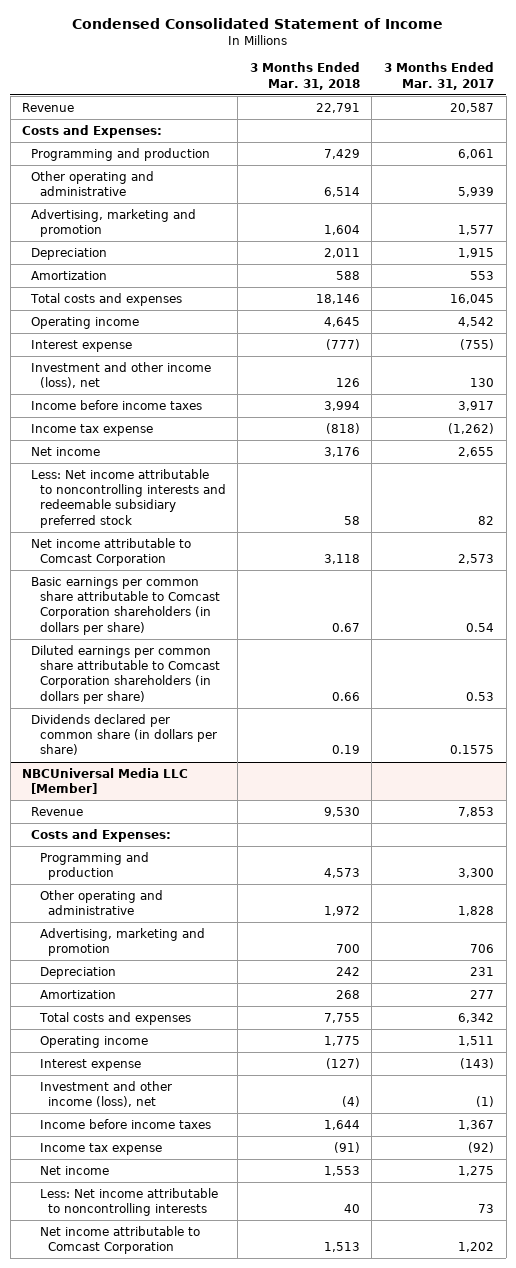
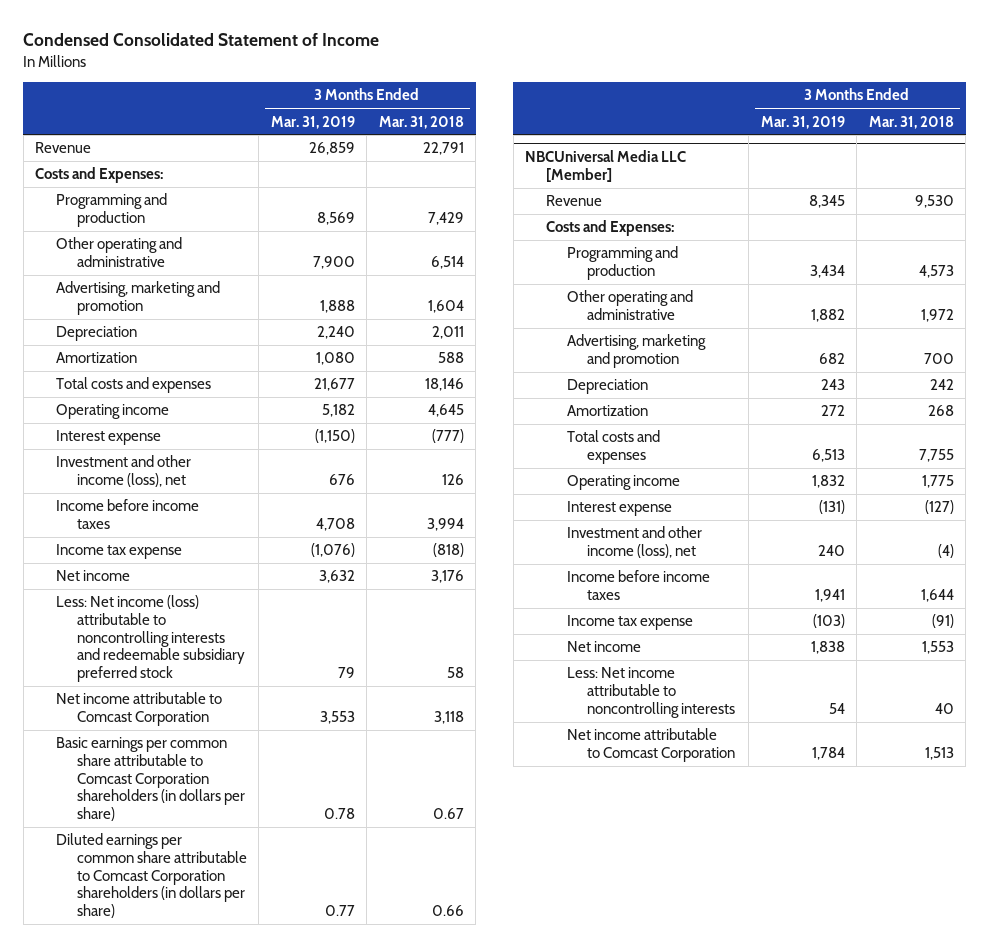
[384,62,495,90] 3 Months Ended Mar. 31, 2017 -> none
none -> [270,115,355,129] Mar. 31, 2019
[30,468,226,528] Less: Net income attributable to noncontrolling interests and redeemable subsidiary preferred stock -> [55,595,245,682] Less: Net income (loss) attributable to noncontrolling interests and redeemable subsidiary preferred stock
[30,713,217,756] Dividends declared per common share (in dollars per share) -> none

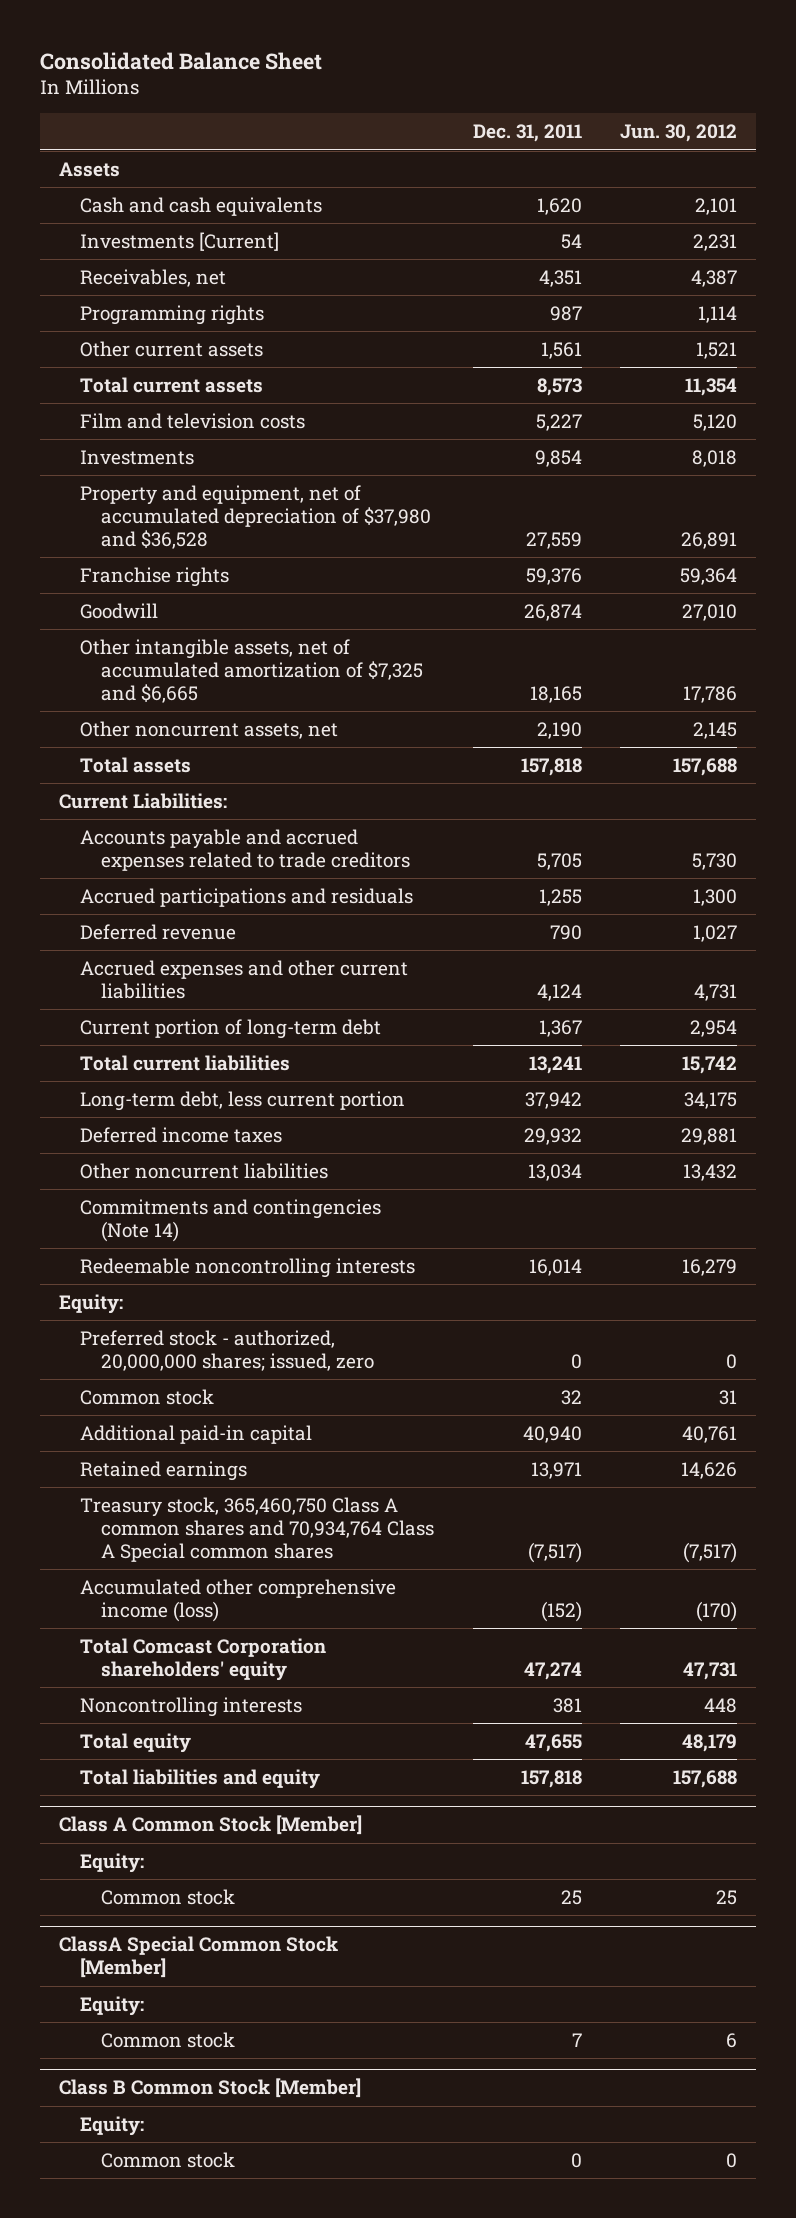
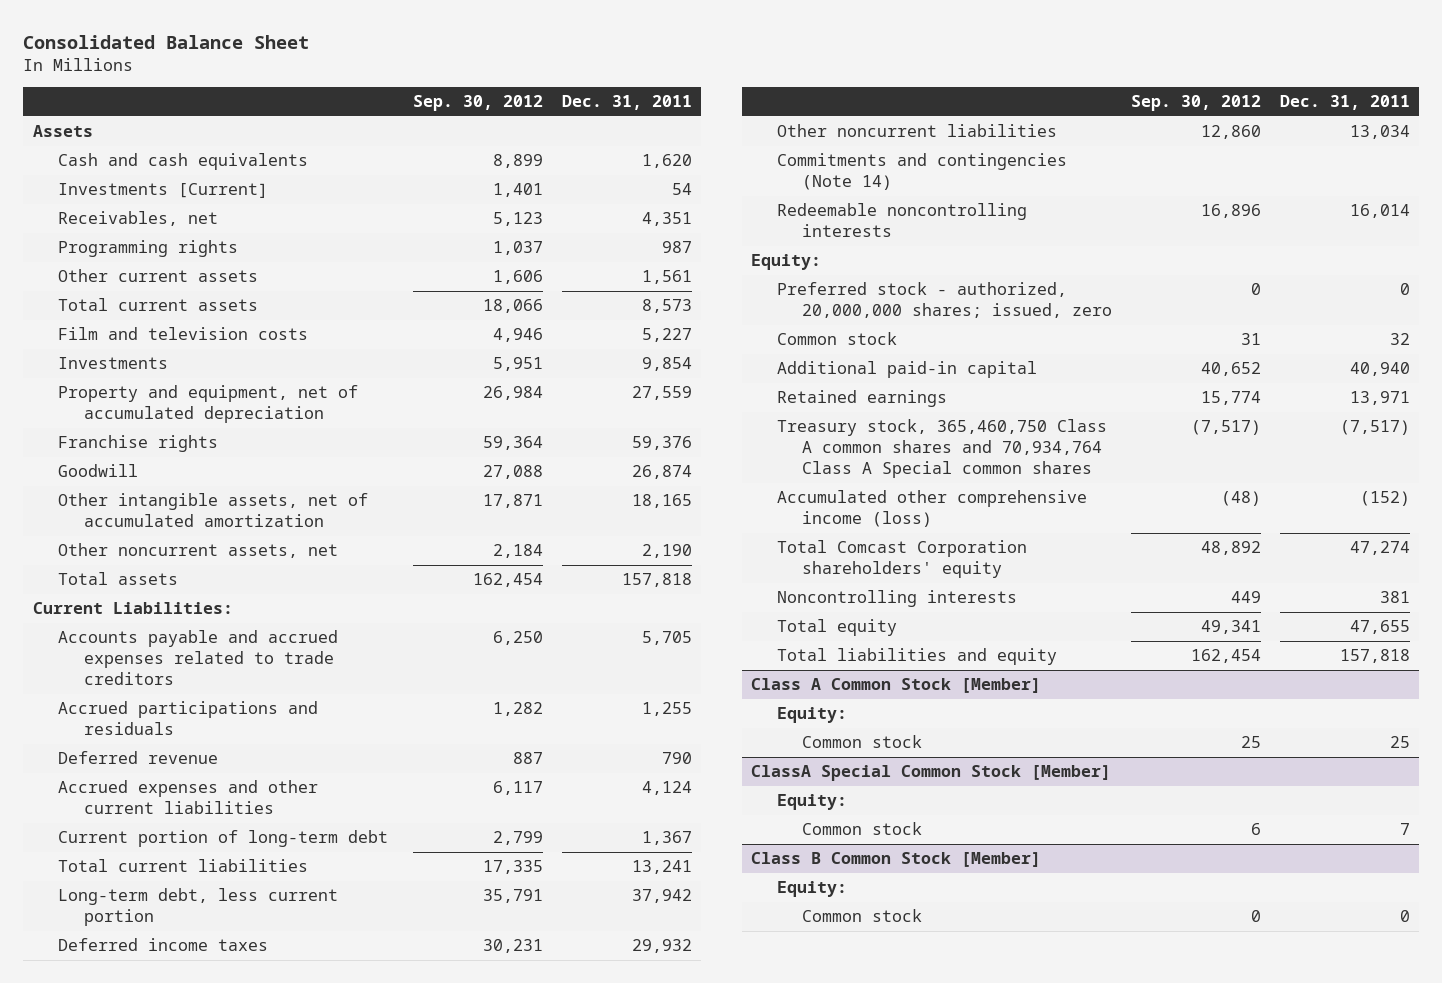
[620,124,738,143] Jun. 30, 2012 -> none
none -> [412,95,543,112] Sep. 30, 2012
[79,485,431,549] Property and equipment, net of accumulated depreciation of $37,980 and $36,528 -> [58,385,359,424] Property and equipment, net of accumulated depreciation
[79,639,423,703] Other intangible assets, net of accumulated amortization of $7,325 and $6,665 -> [58,493,369,528] Other intangible assets, net of accumulated amortization

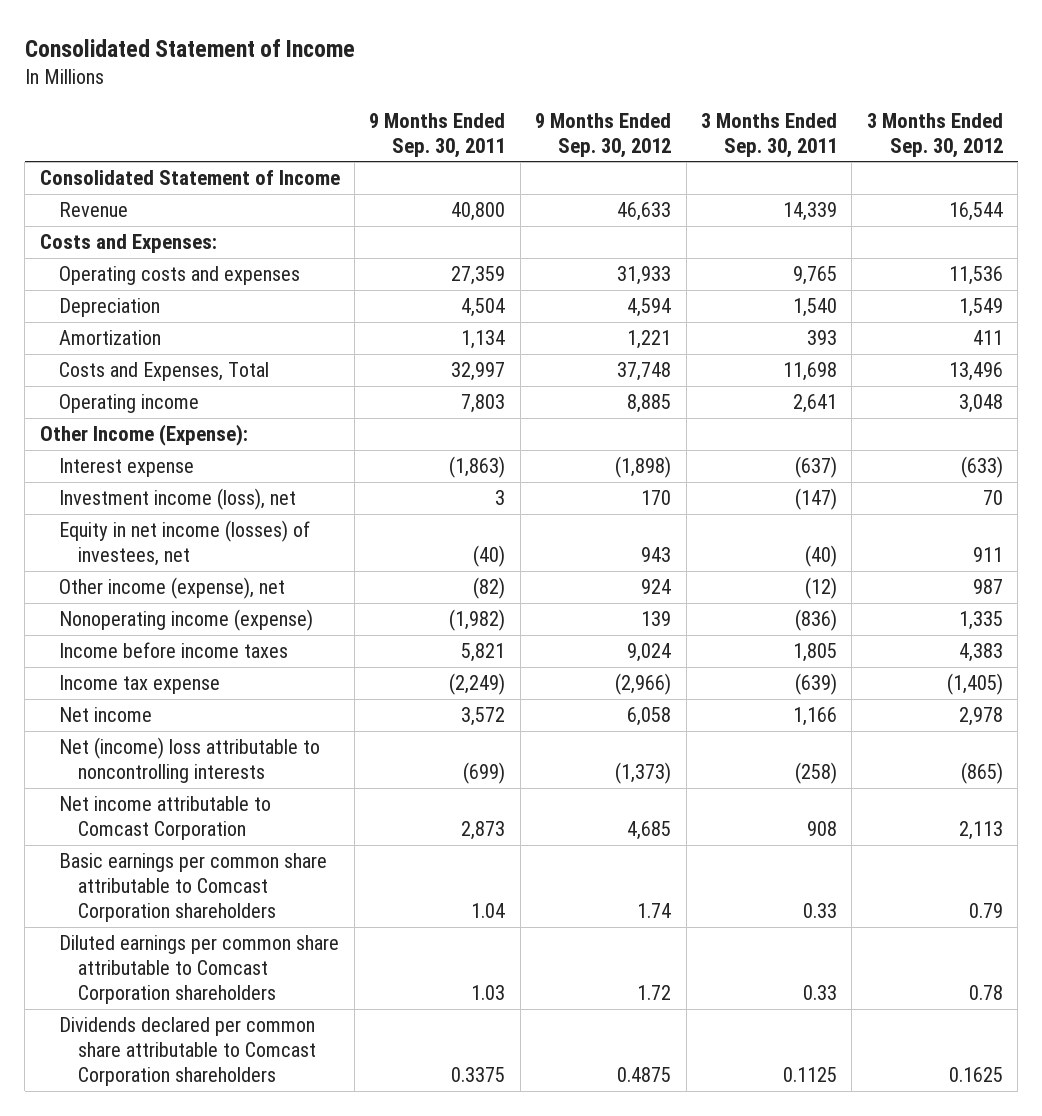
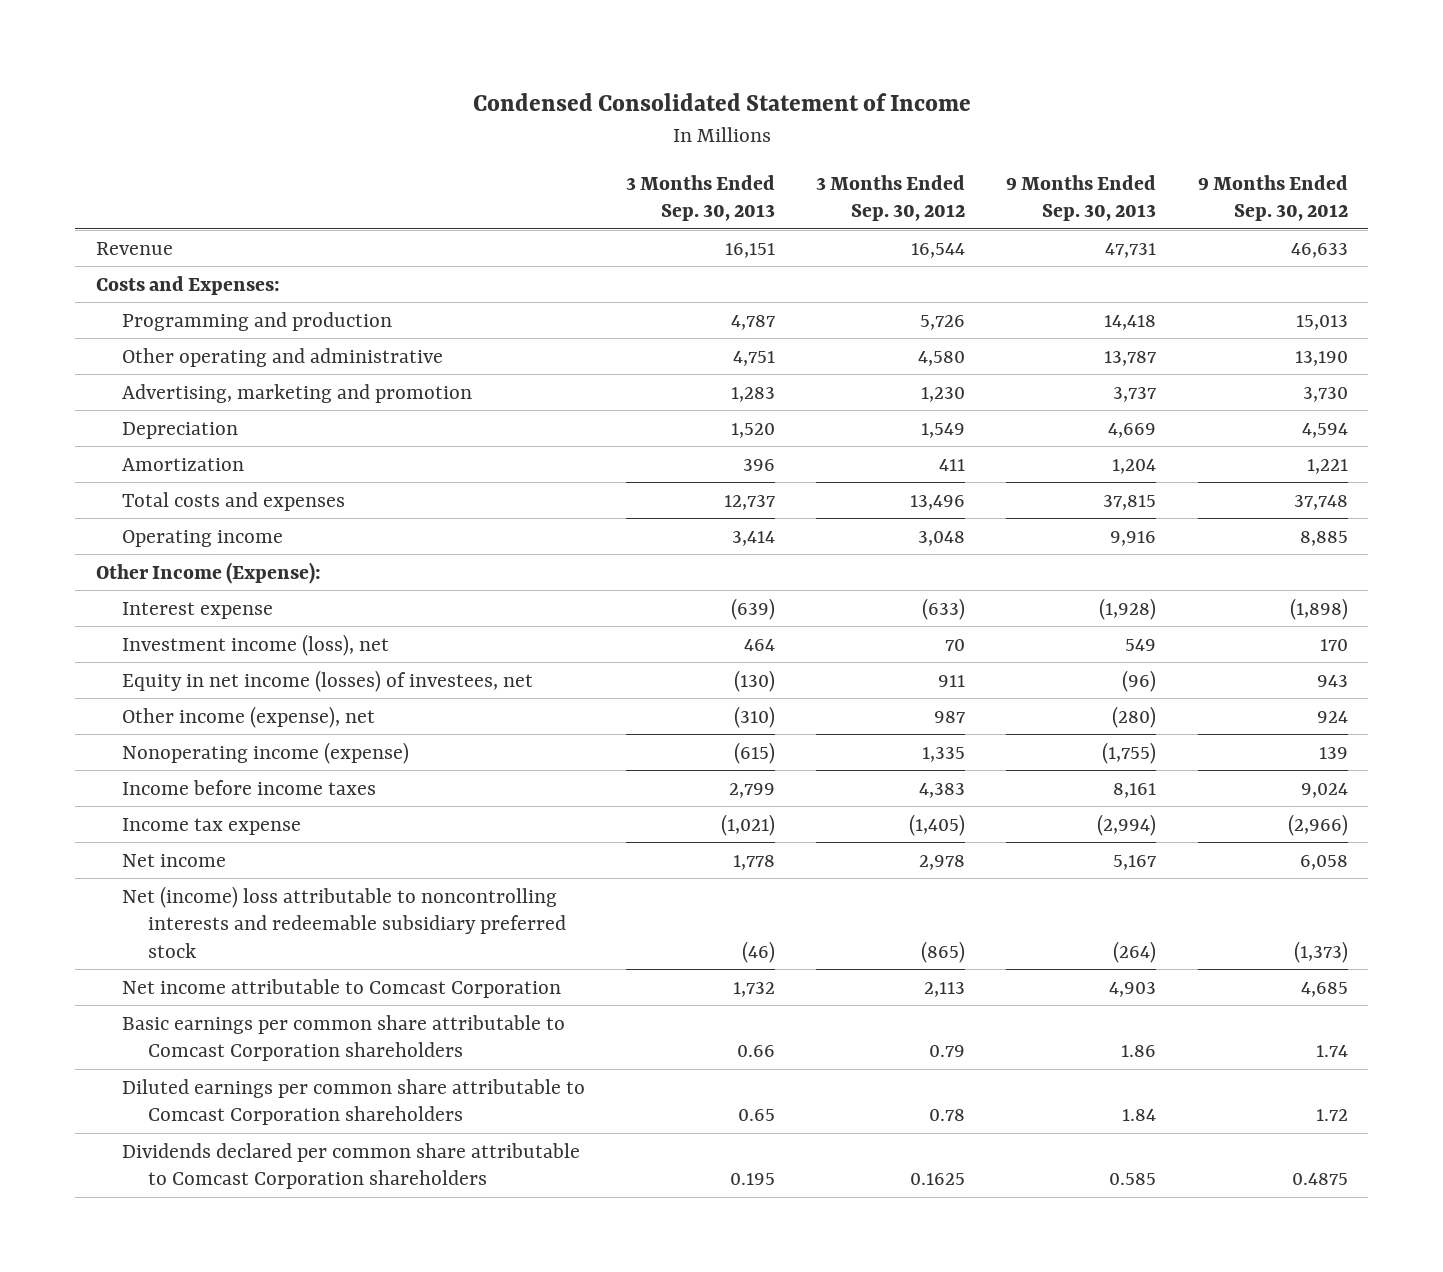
[24,38,355,57] Consolidated Statement of Income -> [472,92,971,111] Condensed Consolidated Statement of Income
[369,112,506,158] 9 Months Ended Sep. 30, 2011 -> none
[701,112,838,158] 3 Months Ended Sep. 30, 2011 -> none
none -> [626,174,776,222] 3 Months Ended Sep. 30, 2013
none -> [1006,174,1157,222] 9 Months Ended Sep. 30, 2013
[39,170,340,186] Consolidated Statement of Income -> none
[59,266,301,286] Operating costs and expenses -> none
none -> [121,311,392,331] Programming and production
none -> [121,347,443,367] Other operating and administrative
none -> [121,383,472,403] Advertising, marketing and promotion
[59,362,270,382] Costs and Expenses, Total -> [121,491,345,511] Total costs and expenses
[59,737,321,784] Net (income) loss attributable to noncontrolling interests -> [121,885,567,958] Net (income) loss attributable to noncontrolling interests and redeemable subsidiary preferred stock

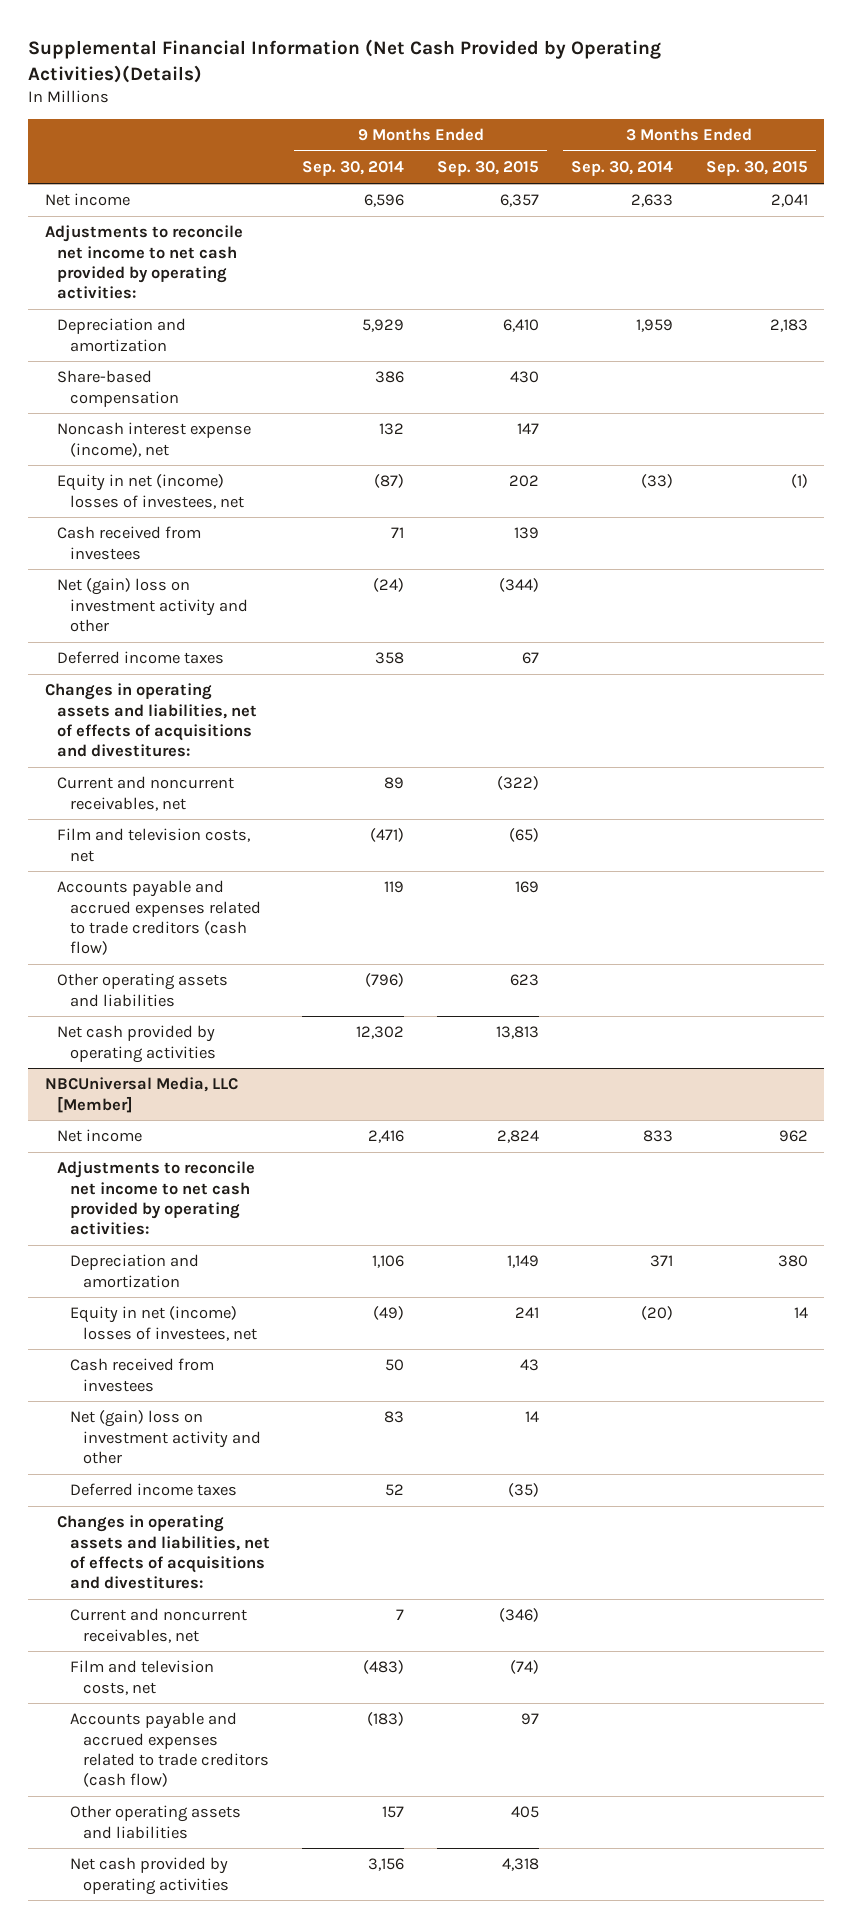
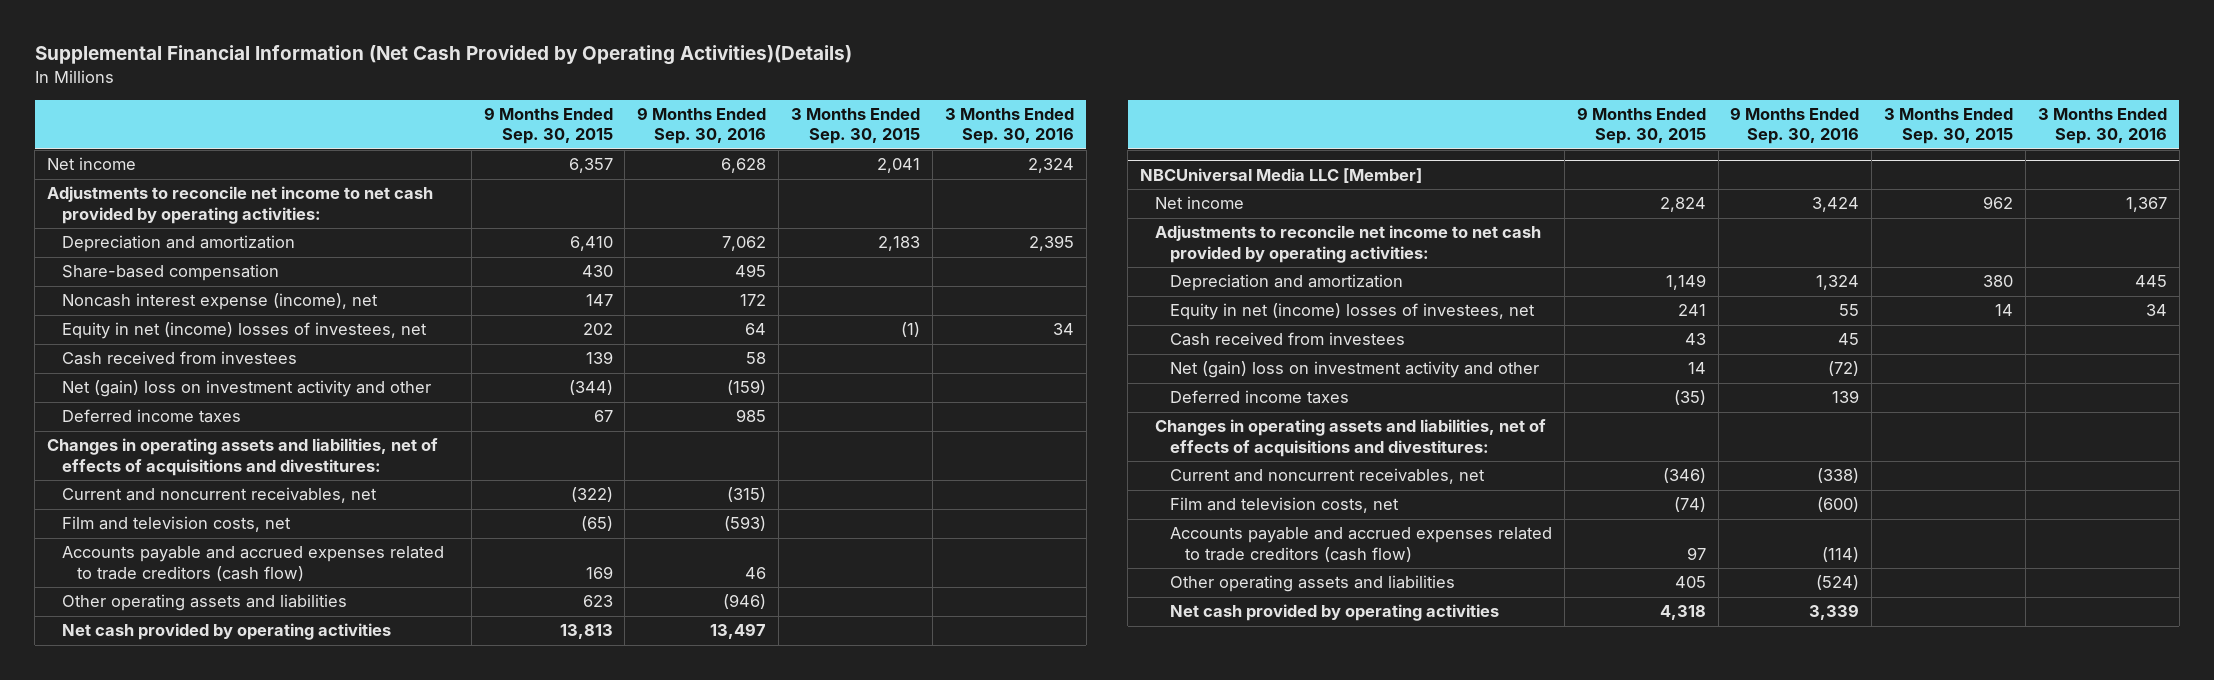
[302,161,405,177] Sep. 30, 2014 -> none
[571,161,674,177] Sep. 30, 2014 -> none
none -> [637,107,767,145] 9 Months Ended Sep. 30, 2016
none -> [944,108,1074,145] 3 Months Ended Sep. 30, 2016
[44,1077,238,1113] NBCUniversal Media, LLC [Member] -> [1140,167,1423,183] NBCUniversal Media LLC [Member]

